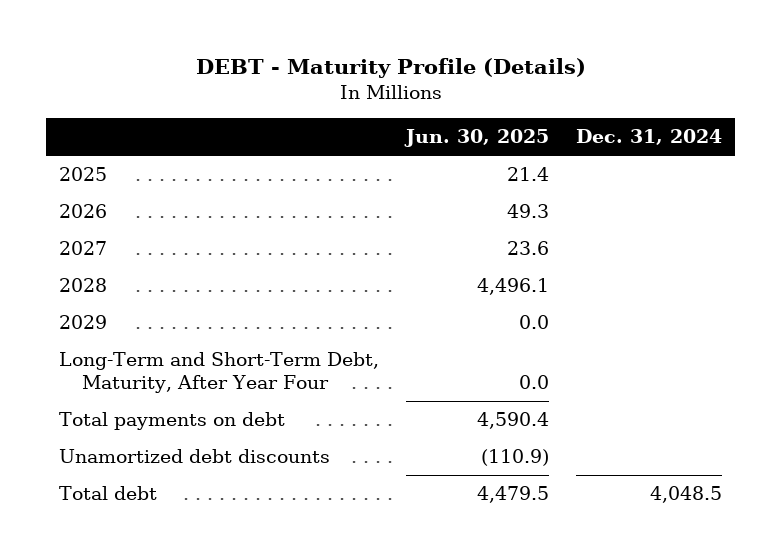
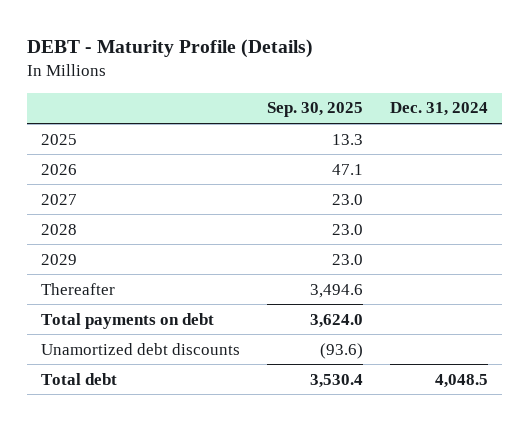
[404,129,550,148] Jun. 30, 2025 -> none
none -> [266,102,363,118] Sep. 30, 2025
[59,352,380,394] Long-Term and Short-Term Debt, Maturity, After Year Four -> [40,282,115,295] Thereafter

